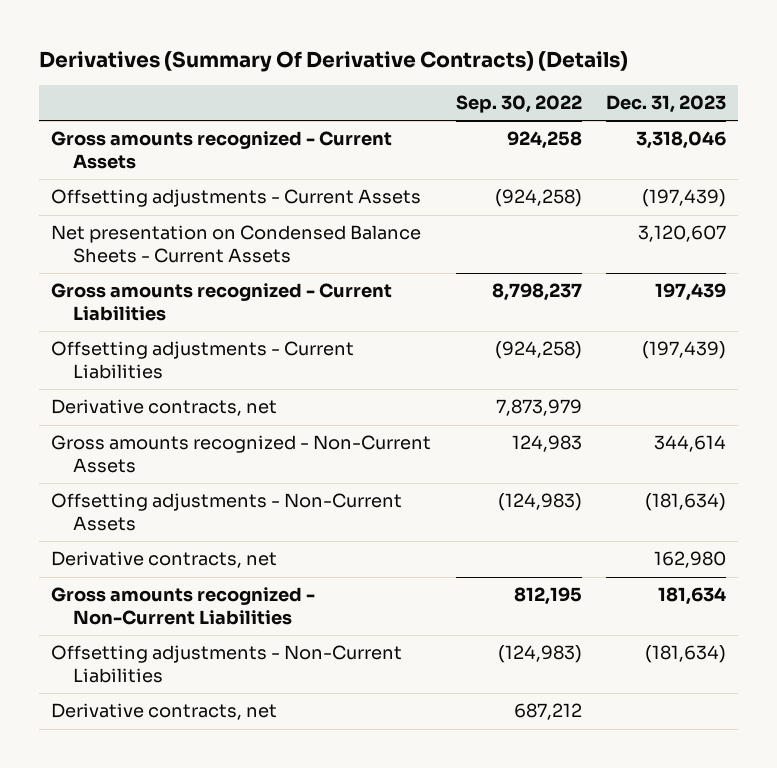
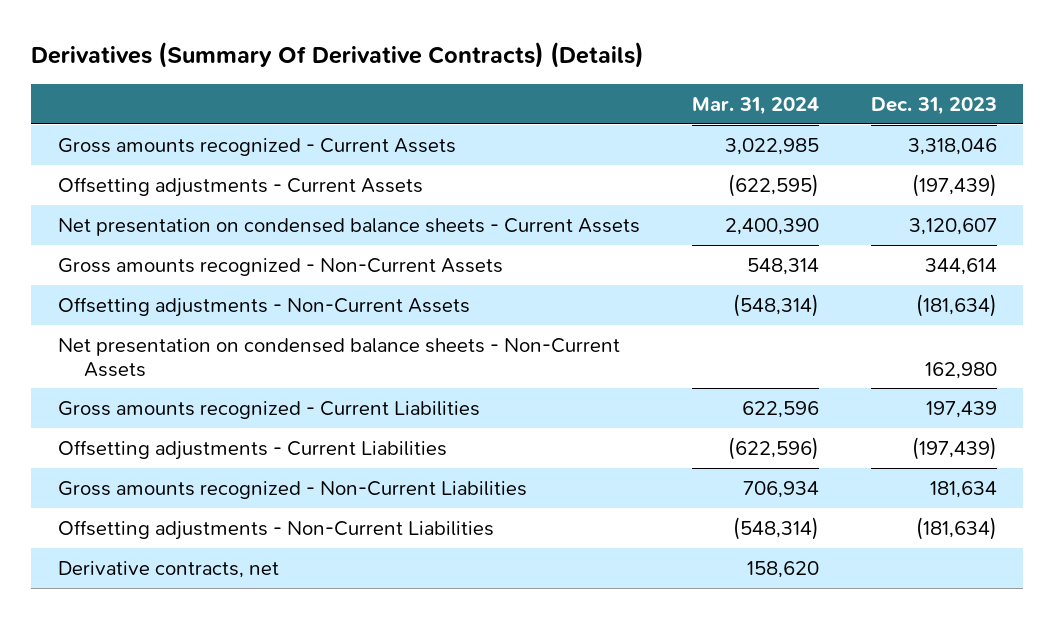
[455,95,582,114] Sep. 30, 2022 -> none
none -> [691,96,819,115] Mar. 31, 2024
[51,399,278,417] Derivative contracts, net -> none
[51,225,422,263] Net presentation on Condensed Balance Sheets - Current Assets -> [57,217,640,236] Net presentation on condensed balance sheets - Current Assets
[51,551,278,569] Derivative contracts, net -> [57,337,620,377] Net presentation on condensed balance sheets - Non-Current Assets
[51,283,393,321] Gross amounts recognized - Current Liabilities -> [57,400,480,419] Gross amounts recognized - Current Liabilities
[51,341,355,379] Offsetting adjustments - Current Liabilities -> [57,439,447,460] Offsetting adjustments - Current Liabilities

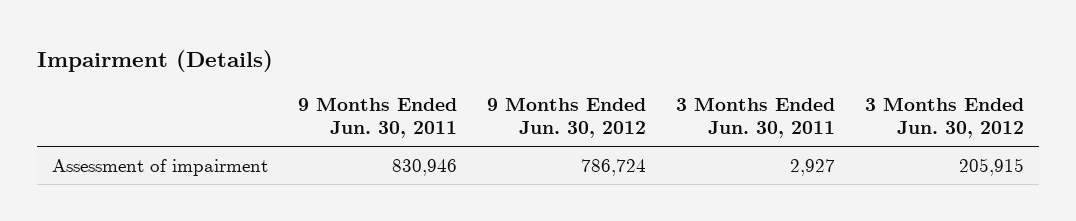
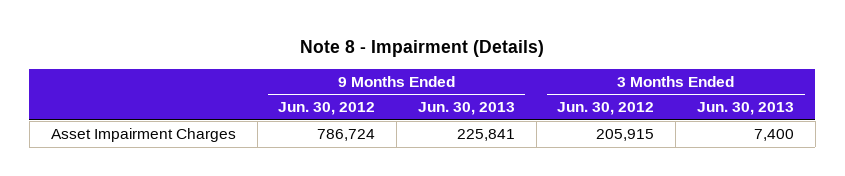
[37,49,274,72] Impairment (Details) -> [300,40,545,58] Note 8 - Impairment (Details)
[297,97,457,139] 9 Months Ended Jun. 30, 2011 -> none
[675,97,835,139] 3 Months Ended Jun. 30, 2011 -> none
none -> [417,102,515,116] Jun. 30, 2013
none -> [696,102,794,116] Jun. 30, 2013
[52,159,269,177] Assessment of impairment -> [50,128,236,143] Asset Impairment Charges

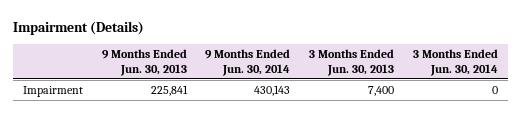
[300,40,545,58] Note 8 - Impairment (Details) -> [13,21,145,36] Impairment (Details)
[278,102,376,116] Jun. 30, 2012 -> none
[557,102,655,116] Jun. 30, 2012 -> none
none -> [205,49,291,76] 9 Months Ended Jun. 30, 2014
none -> [413,49,499,76] 3 Months Ended Jun. 30, 2014
[50,128,236,143] Asset Impairment Charges -> [22,86,83,98] Impairment

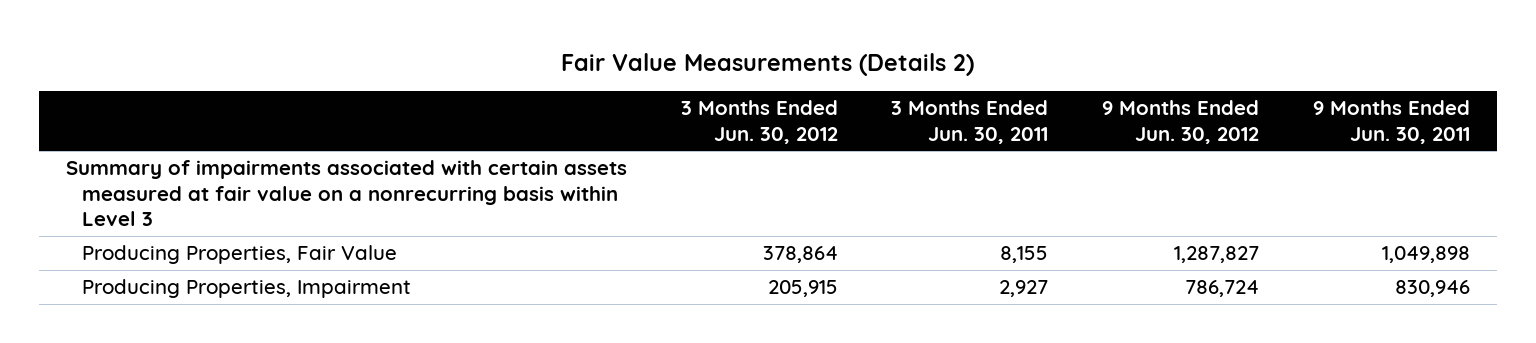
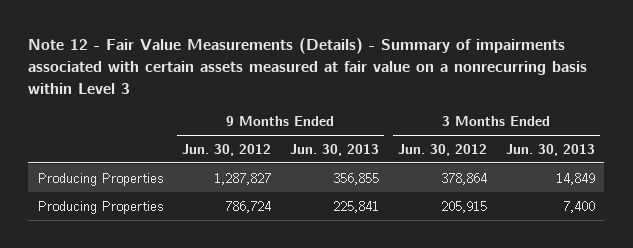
[560,52,974,76] Fair Value Measurements (Details 2) -> [28,38,588,94] Note 12 - Fair Value Measurements (Details) - Summary of impairments associated with certain assets measured at fair value on a nonrecurring basis within Level 3
[891,100,1049,144] 3 Months Ended Jun. 30, 2011 -> none
[1312,100,1470,144] 9 Months Ended Jun. 30, 2011 -> none
none -> [289,143,379,156] Jun. 30, 2013
none -> [505,143,595,156] Jun. 30, 2013
[65,160,627,227] Summary of impairments associated with certain assets measured at fair value on a nonrecurring basis within Level 3 -> none
[81,245,397,265] Producing Properties, Fair Value -> [37,172,163,186] Producing Properties
[81,279,411,299] Producing Properties, Impairment -> [37,200,163,214] Producing Properties

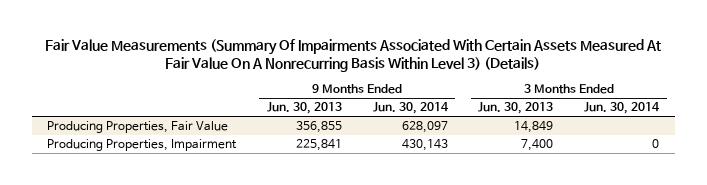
[28,38,588,94] Note 12 - Fair Value Measurements (Details) - Summary of impairments associated with certain assets measured at fair value on a nonrecurring basis within Level 3 -> [45,39,662,73] Fair Value Measurements (Summary Of Impairments Associated With Certain Assets Measured At Fair Value On A Nonrecurring Basis Within Level 3) (Details)
[181,143,271,156] Jun. 30, 2012 -> none
[397,143,487,156] Jun. 30, 2012 -> none
none -> [372,102,449,115] Jun. 30, 2014
none -> [584,102,661,115] Jun. 30, 2014
[37,172,163,186] Producing Properties -> [47,121,229,134] Producing Properties, Fair Value
[37,200,163,214] Producing Properties -> [47,139,238,152] Producing Properties, Impairment

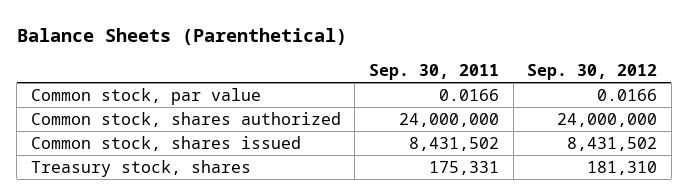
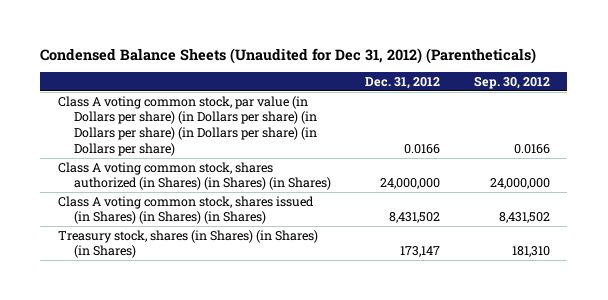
[16,27,347,45] Balance Sheets (Parenthetical) -> [40,47,537,64] Condensed Balance Sheets (Unaudited for Dec 31, 2012) (Parentheticals)
[368,64,499,81] Sep. 30, 2011 -> none
none -> [364,77,440,90] Dec. 31, 2012
[30,88,261,106] Common stock, par value -> [57,95,317,156] Class A voting common stock, par value (in Dollars per share) (in Dollars per share) (in Dollars per share) (in Dollars per share) (in Dollars per share)
[30,112,341,128] Common stock, shares authorized -> [57,161,331,191] Class A voting common stock, shares authorized (in Shares) (in Shares) (in Shares)
[30,136,301,152] Common stock, shares issued -> [57,195,314,225] Class A voting common stock, shares issued (in Shares) (in Shares) (in Shares)
[30,160,251,178] Treasury stock, shares -> [57,229,318,259] Treasury stock, shares (in Shares) (in Shares) (in Shares)

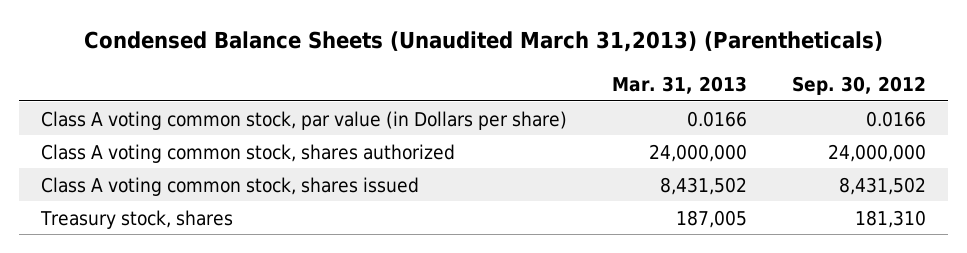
[40,47,537,64] Condensed Balance Sheets (Unaudited for Dec 31, 2012) (Parentheticals) -> [84,31,884,53] Condensed Balance Sheets (Unaudited March 31,2013) (Parentheticals)
[364,77,440,90] Dec. 31, 2012 -> none
none -> [611,76,747,95] Mar. 31, 2013
[57,95,317,156] Class A voting common stock, par value (in Dollars per share) (in Dollars per share) (in Dollars per share) (in Dollars per share) (in Dollars per share) -> [41,110,568,130] Class A voting common stock, par value (in Dollars per share)
[57,161,331,191] Class A voting common stock, shares authorized (in Shares) (in Shares) (in Shares) -> [41,143,456,163] Class A voting common stock, shares authorized
[57,195,314,225] Class A voting common stock, shares issued (in Shares) (in Shares) (in Shares) -> [41,176,420,196] Class A voting common stock, shares issued
[57,229,318,259] Treasury stock, shares (in Shares) (in Shares) (in Shares) -> [40,209,234,229] Treasury stock, shares

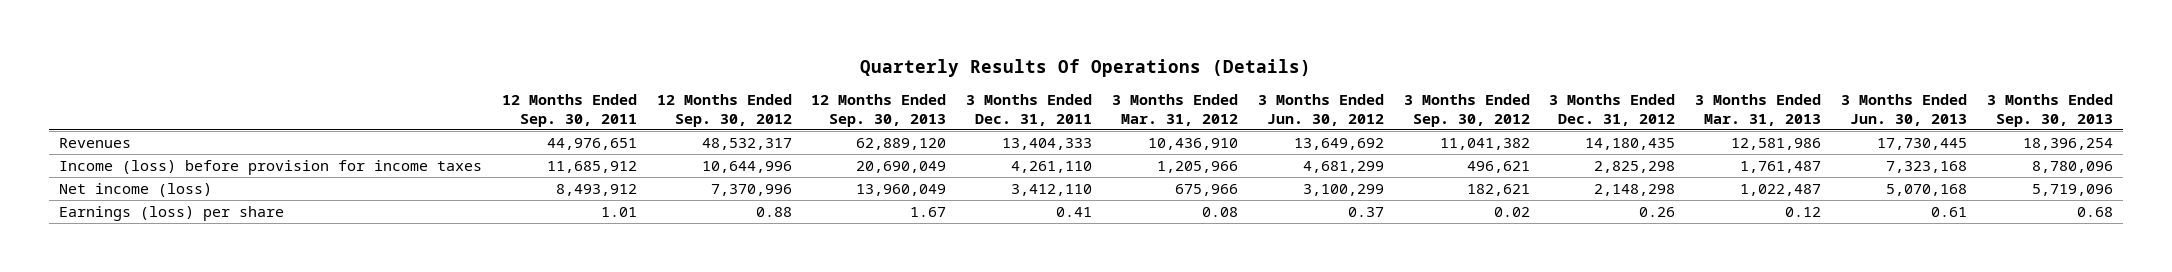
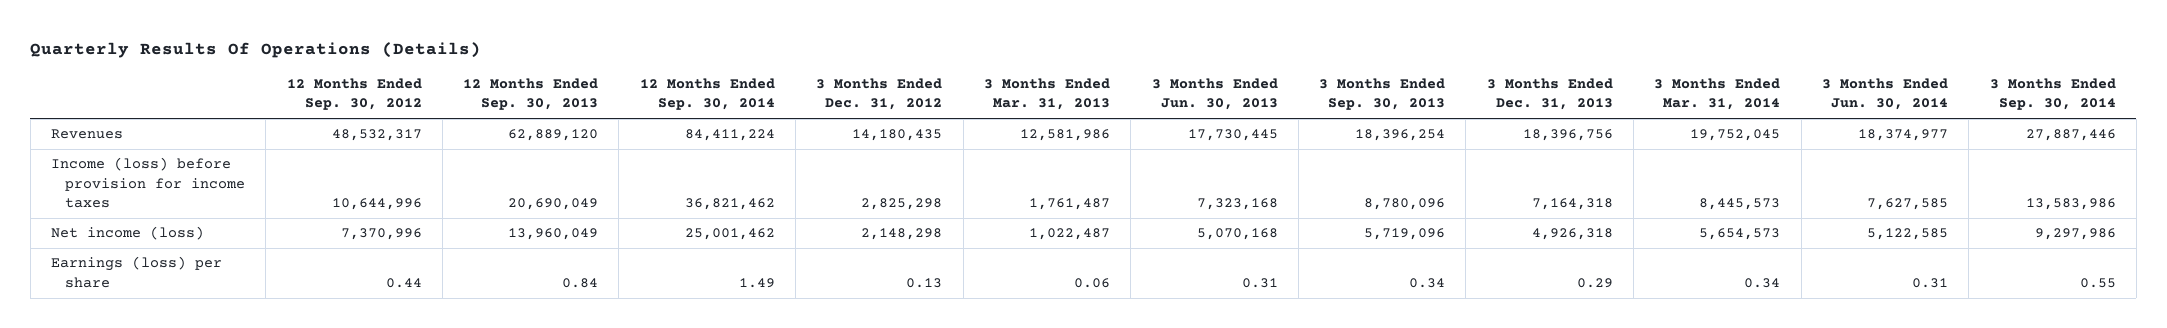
[501,93,637,127] 12 Months Ended Sep. 30, 2011 -> none
[966,93,1093,126] 3 Months Ended Dec. 31, 2011 -> none
[1111,93,1238,126] 3 Months Ended Mar. 31, 2012 -> none
[1257,93,1384,126] 3 Months Ended Jun. 30, 2012 -> none
[1403,93,1530,127] 3 Months Ended Sep. 30, 2012 -> none
none -> [639,77,775,111] 12 Months Ended Sep. 30, 2014
none -> [1486,77,1613,111] 3 Months Ended Dec. 31, 2013
none -> [1654,77,1781,111] 3 Months Ended Mar. 31, 2014
none -> [1821,77,1948,111] 3 Months Ended Jun. 30, 2014
none -> [1989,77,2116,111] 3 Months Ended Sep. 30, 2014
[755,207,792,218] 0.88 -> [385,277,422,288] 0.44
[910,207,947,218] 1.67 -> [562,277,599,288] 0.84
[1639,207,1676,218] 0.26 -> [906,277,943,288] 0.13
[1785,207,1822,218] 0.12 -> [1073,277,1110,288] 0.06
[1930,207,1967,218] 0.61 -> [1241,277,1278,288] 0.31
[2076,207,2113,218] 0.68 -> [1409,277,1446,288] 0.34

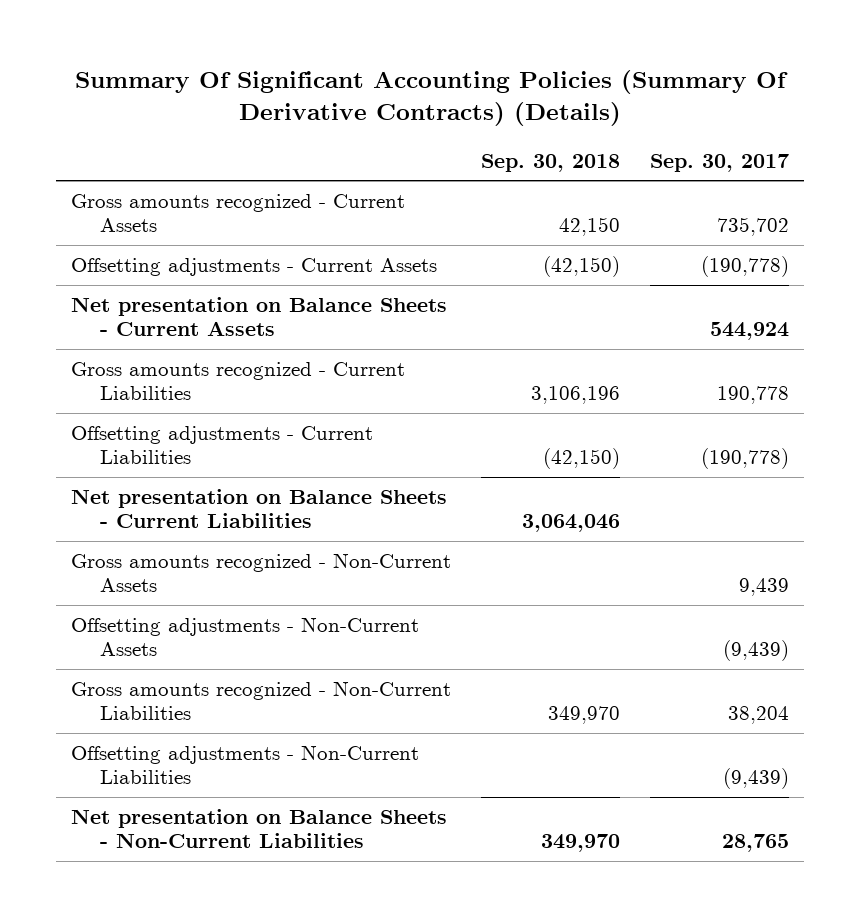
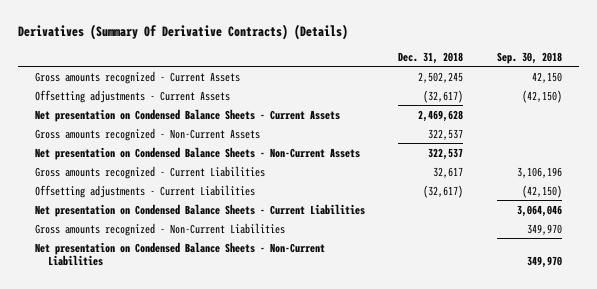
[75,70,789,127] Summary Of Significant Accounting Policies (Summary Of Derivative Contracts) (Details) -> [17,23,348,40] Derivatives (Summary Of Derivative Contracts) (Details)
[650,153,790,172] Sep. 30, 2017 -> none
none -> [398,51,464,64] Dec. 31, 2018
[71,296,448,337] Net presentation on Balance Sheets - Current Assets -> [34,108,340,122] Net presentation on Condensed Balance Sheets - Current Assets
[71,552,452,593] Gross amounts recognized - Non-Current Assets -> [34,127,260,141] Gross amounts recognized - Non-Current Assets
none -> [34,146,360,160] Net presentation on Condensed Balance Sheets - Non-Current Assets
[71,616,420,657] Offsetting adjustments - Non-Current Assets -> none
[71,488,448,529] Net presentation on Balance Sheets - Current Liabilities -> [34,203,365,217] Net presentation on Condensed Balance Sheets - Current Liabilities
[71,744,420,785] Offsetting adjustments - Non-Current Liabilities -> none
[71,808,448,849] Net presentation on Balance Sheets - Non-Current Liabilities -> [34,241,325,267] Net presentation on Condensed Balance Sheets - Non-Current Liabilities

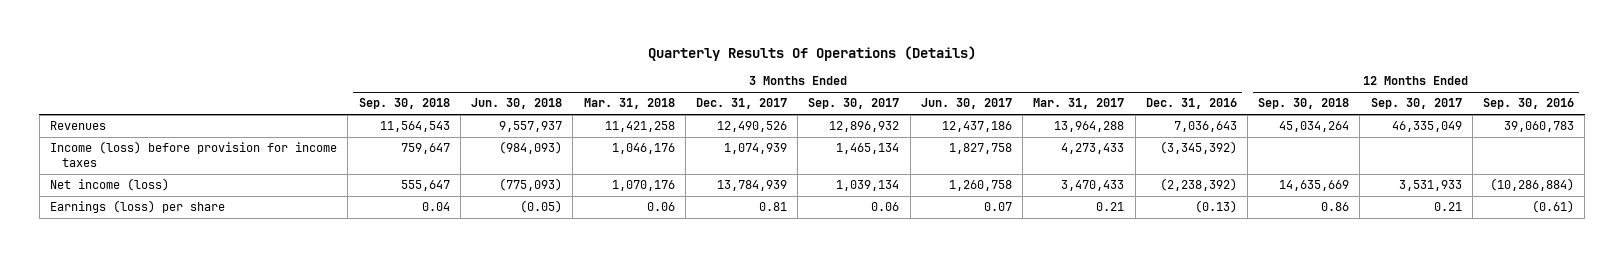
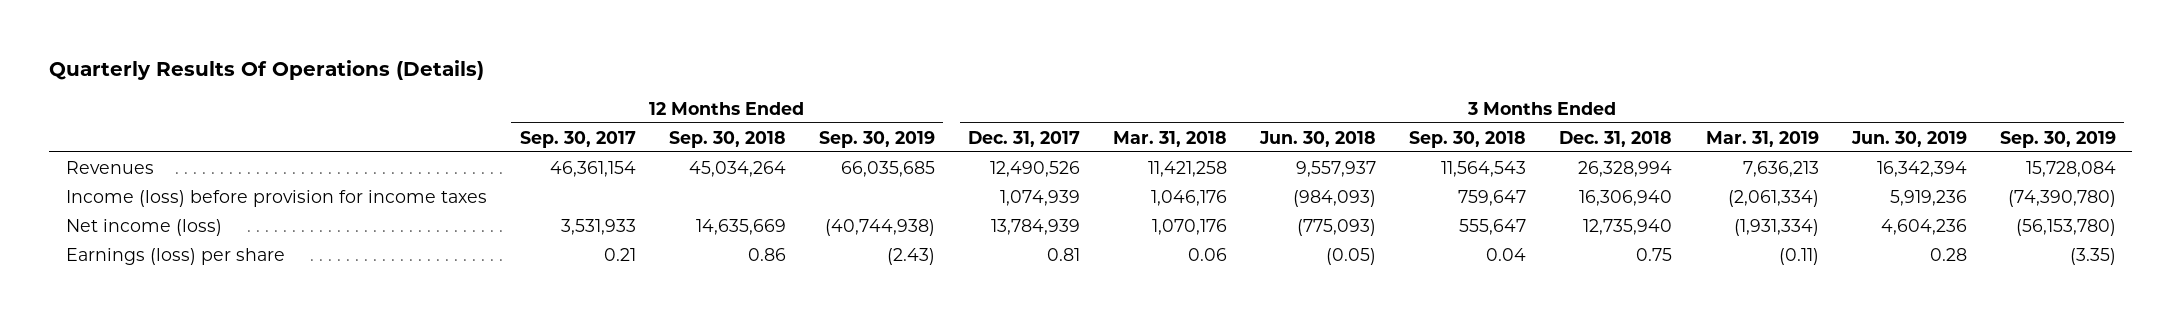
[808,98,900,110] Sep. 30, 2017 -> none
[920,98,1012,110] Jun. 30, 2017 -> none
[1033,98,1125,110] Mar. 31, 2017 -> none
[1145,98,1237,110] Dec. 31, 2016 -> none
[1483,98,1575,110] Sep. 30, 2016 -> none
none -> [818,130,935,148] Sep. 30, 2019
none -> [1559,130,1673,147] Dec. 31, 2018
none -> [1705,130,1819,147] Mar. 31, 2019
none -> [1850,130,1967,147] Jun. 30, 2019
none -> [1999,130,2116,148] Sep. 30, 2019
[1391,121,1462,133] 46,335,049 -> [549,160,636,177] 46,361,154

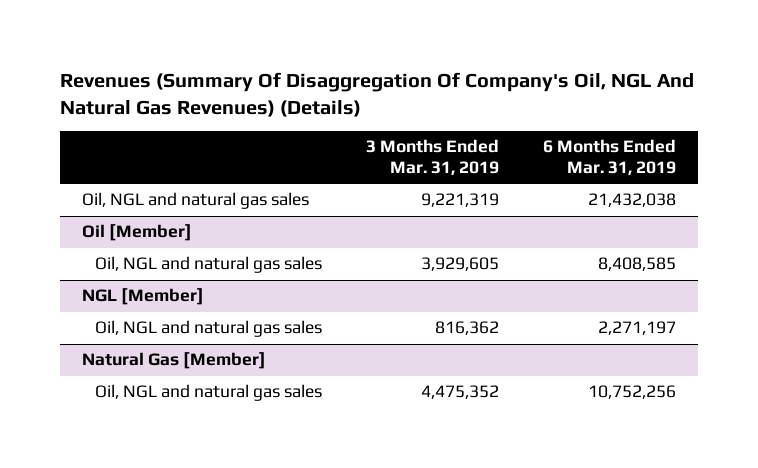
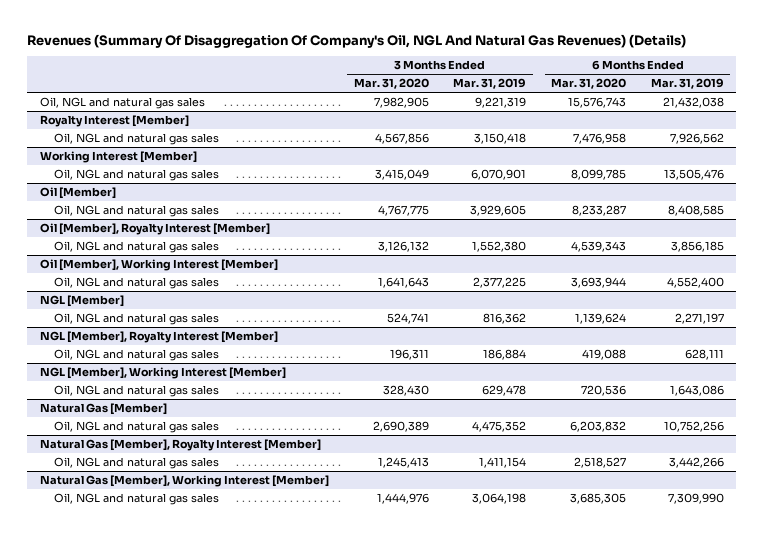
none -> [353,78,429,90] Mar. 31, 2020
none -> [551,78,627,90] Mar. 31, 2020
none -> [39,115,189,128] Royalty Interest [Member]
none -> [53,133,219,146] Oil, NGL and natural gas sales
none -> [39,151,197,164] Working Interest [Member]
none -> [53,169,219,182] Oil, NGL and natural gas sales
none -> [39,223,270,236] Oil [Member], Royalty Interest [Member]
none -> [53,241,219,254] Oil, NGL and natural gas sales
none -> [39,259,278,272] Oil [Member], Working Interest [Member]
none -> [53,277,219,290] Oil, NGL and natural gas sales
none -> [39,331,278,344] NGL [Member], Royalty Interest [Member]
none -> [53,349,219,362] Oil, NGL and natural gas sales
none -> [39,367,286,380] NGL [Member], Working Interest [Member]
none -> [53,385,219,398] Oil, NGL and natural gas sales
none -> [39,439,321,452] Natural Gas [Member], Royalty Interest [Member]
none -> [53,457,219,470] Oil, NGL and natural gas sales
none -> [39,475,329,488] Natural Gas [Member], Working Interest [Member]
none -> [53,493,219,506] Oil, NGL and natural gas sales

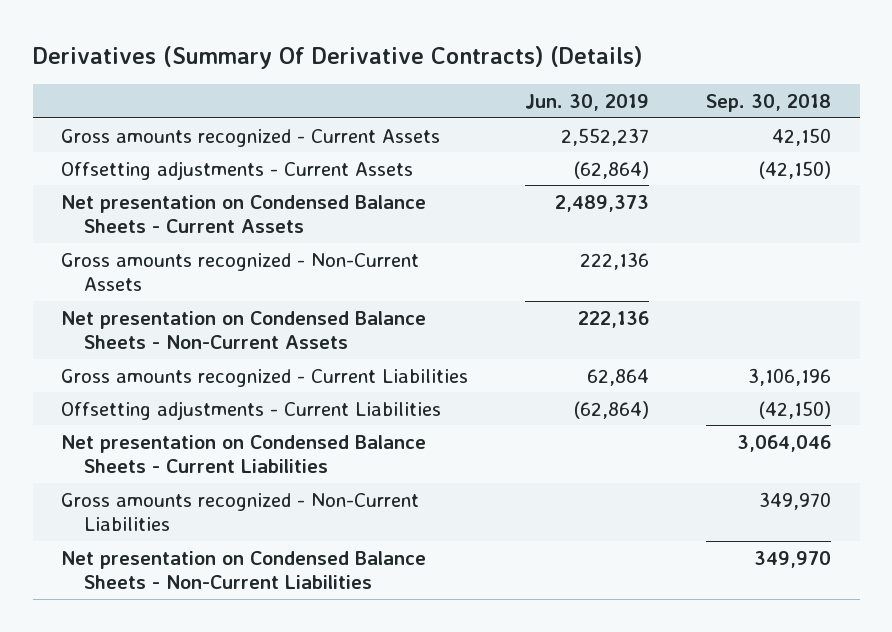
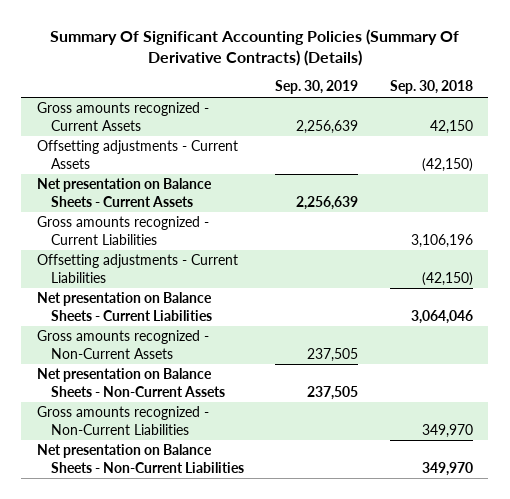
[32,46,642,70] Derivatives (Summary Of Derivative Contracts) (Details) -> [49,29,459,66] Summary Of Significant Accounting Policies (Summary Of Derivative Contracts) (Details)
[525,93,650,111] Jun. 30, 2019 -> none
none -> [275,80,359,95] Sep. 30, 2019
[61,310,427,350] Net presentation on Condensed Balance Sheets - Non-Current Assets -> none
[61,194,427,234] Net presentation on Condensed Balance Sheets - Current Assets -> [37,178,213,207] Net presentation on Balance Sheets - Current Assets
[61,434,427,474] Net presentation on Condensed Balance Sheets - Current Liabilities -> [37,292,213,321] Net presentation on Balance Sheets - Current Liabilities
[61,252,420,292] Gross amounts recognized - Non-Current Assets -> [37,330,210,359] Gross amounts recognized - Non-Current Assets
none -> [37,368,225,397] Net presentation on Balance Sheets - Non-Current Assets
[61,550,427,590] Net presentation on Condensed Balance Sheets - Non-Current Liabilities -> [37,444,244,473] Net presentation on Balance Sheets - Non-Current Liabilities

